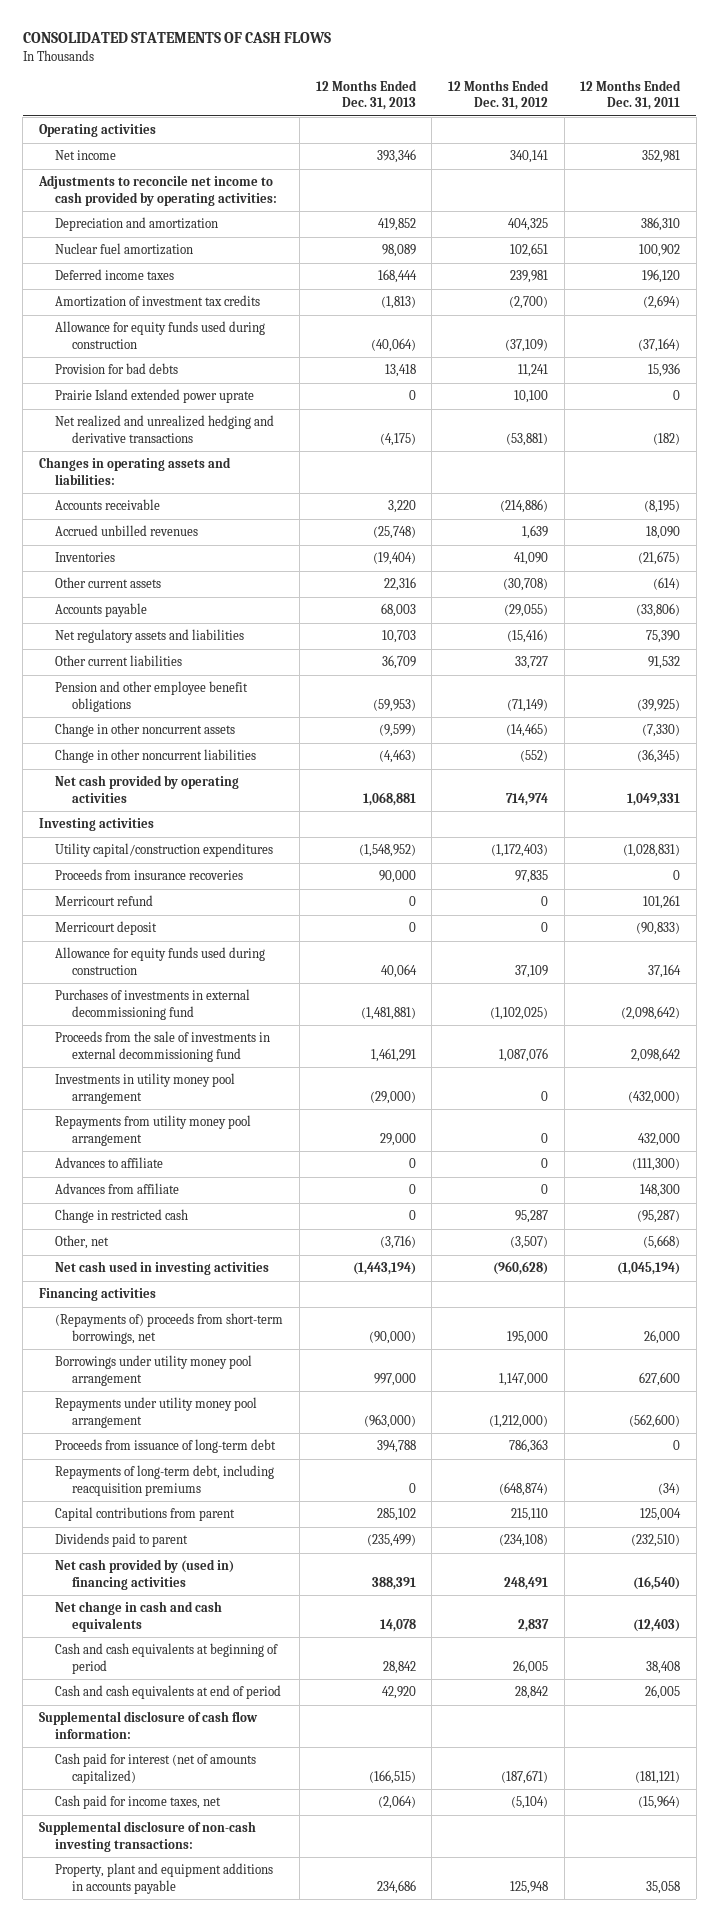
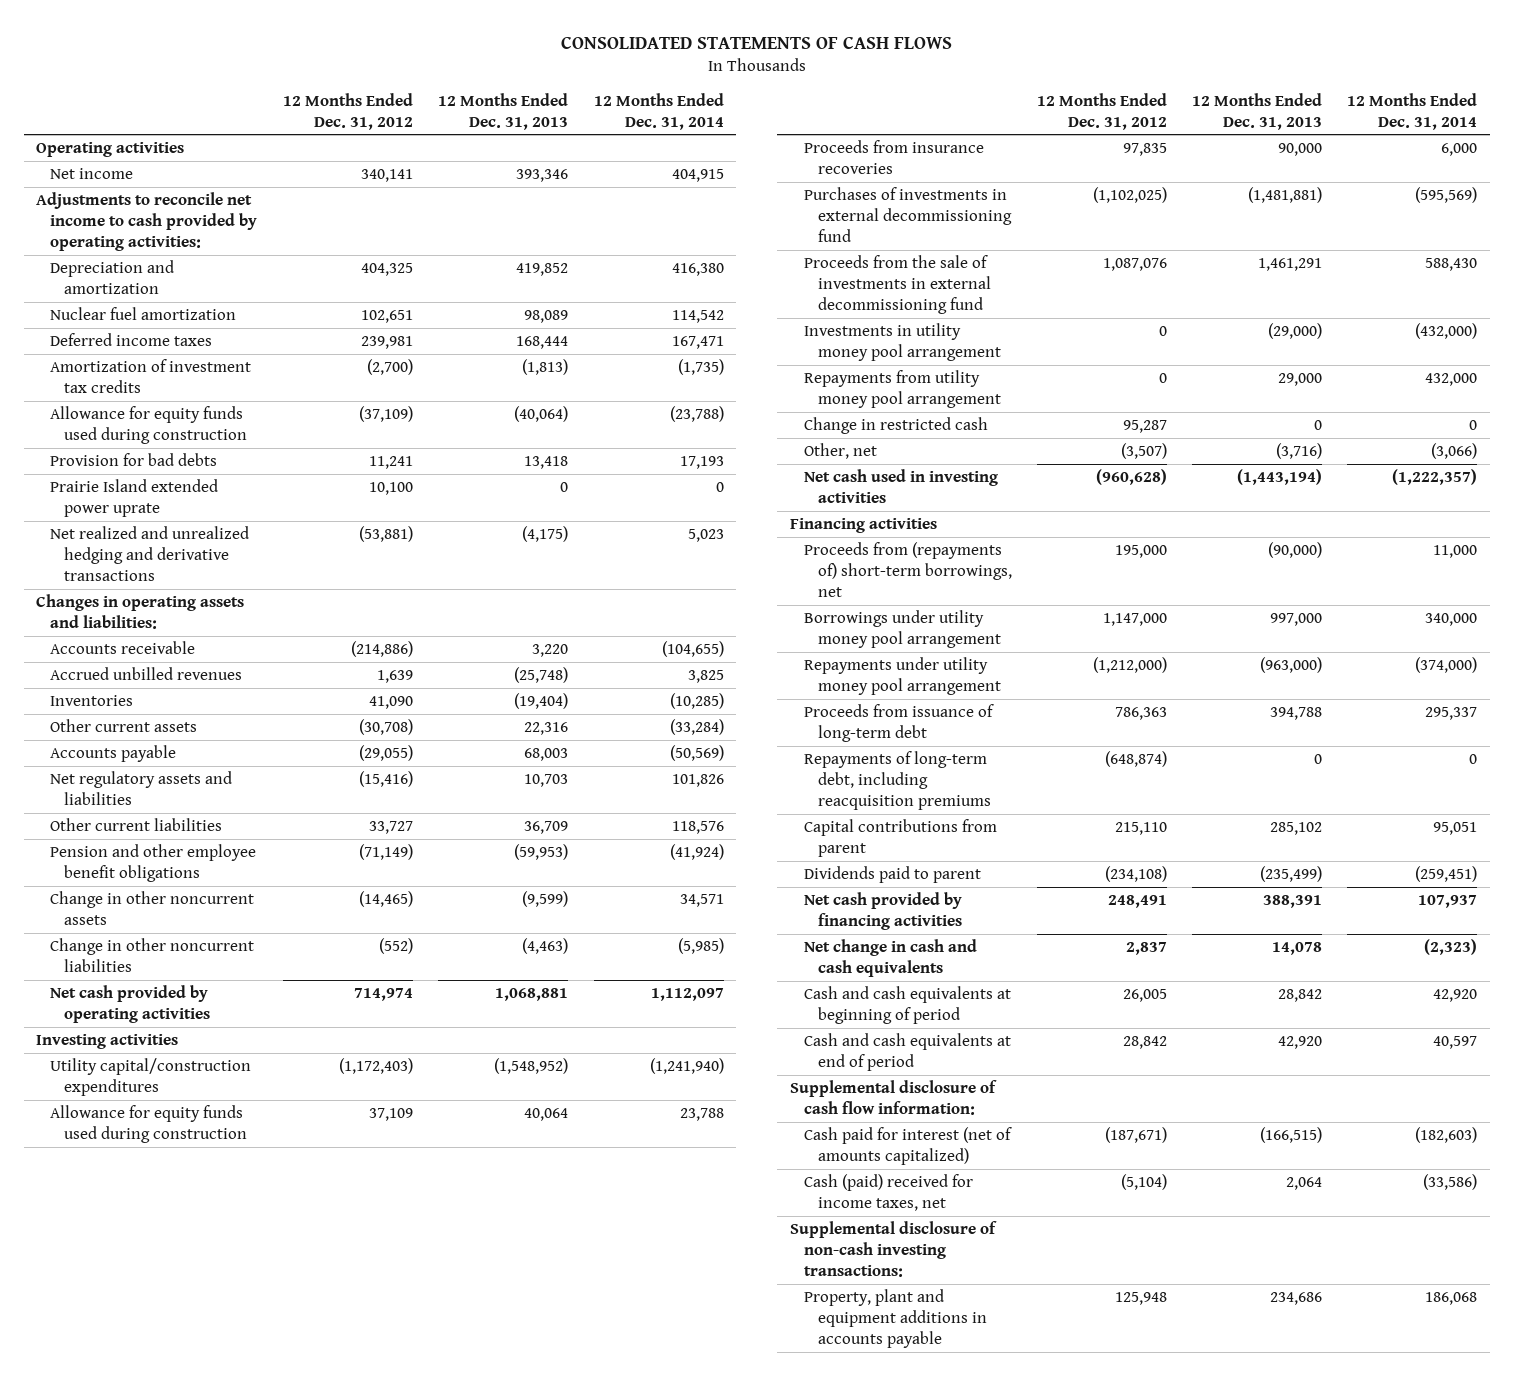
[580,80,682,111] 12 Months Ended Dec. 31, 2011 -> none
none -> [593,92,724,130] 12 Months Ended Dec. 31, 2014
[55,895,154,907] Merricourt refund -> none
[55,921,158,936] Merricourt deposit -> none
[55,869,244,881] Proceeds from insurance recoveries -> [803,139,984,174] Proceeds from insurance recoveries
[55,1157,164,1169] Advances to affiliate -> none
[55,1183,180,1195] Advances from affiliate -> none
[55,1313,284,1344] (Repayments of) proceeds from short-term borrowings, net -> [803,541,1012,597] Proceeds from (repayments of) short-term borrowings, net
[55,1559,235,1590] Net cash provided by (used in) financing activities -> [803,891,962,930] Net cash provided by financing activities
[55,1795,222,1810] Cash paid for income taxes, net -> [803,1173,973,1211] Cash (paid) received for income taxes, net
[377,1795,416,1810] (2,064) -> [1285,1176,1322,1190] 2,064

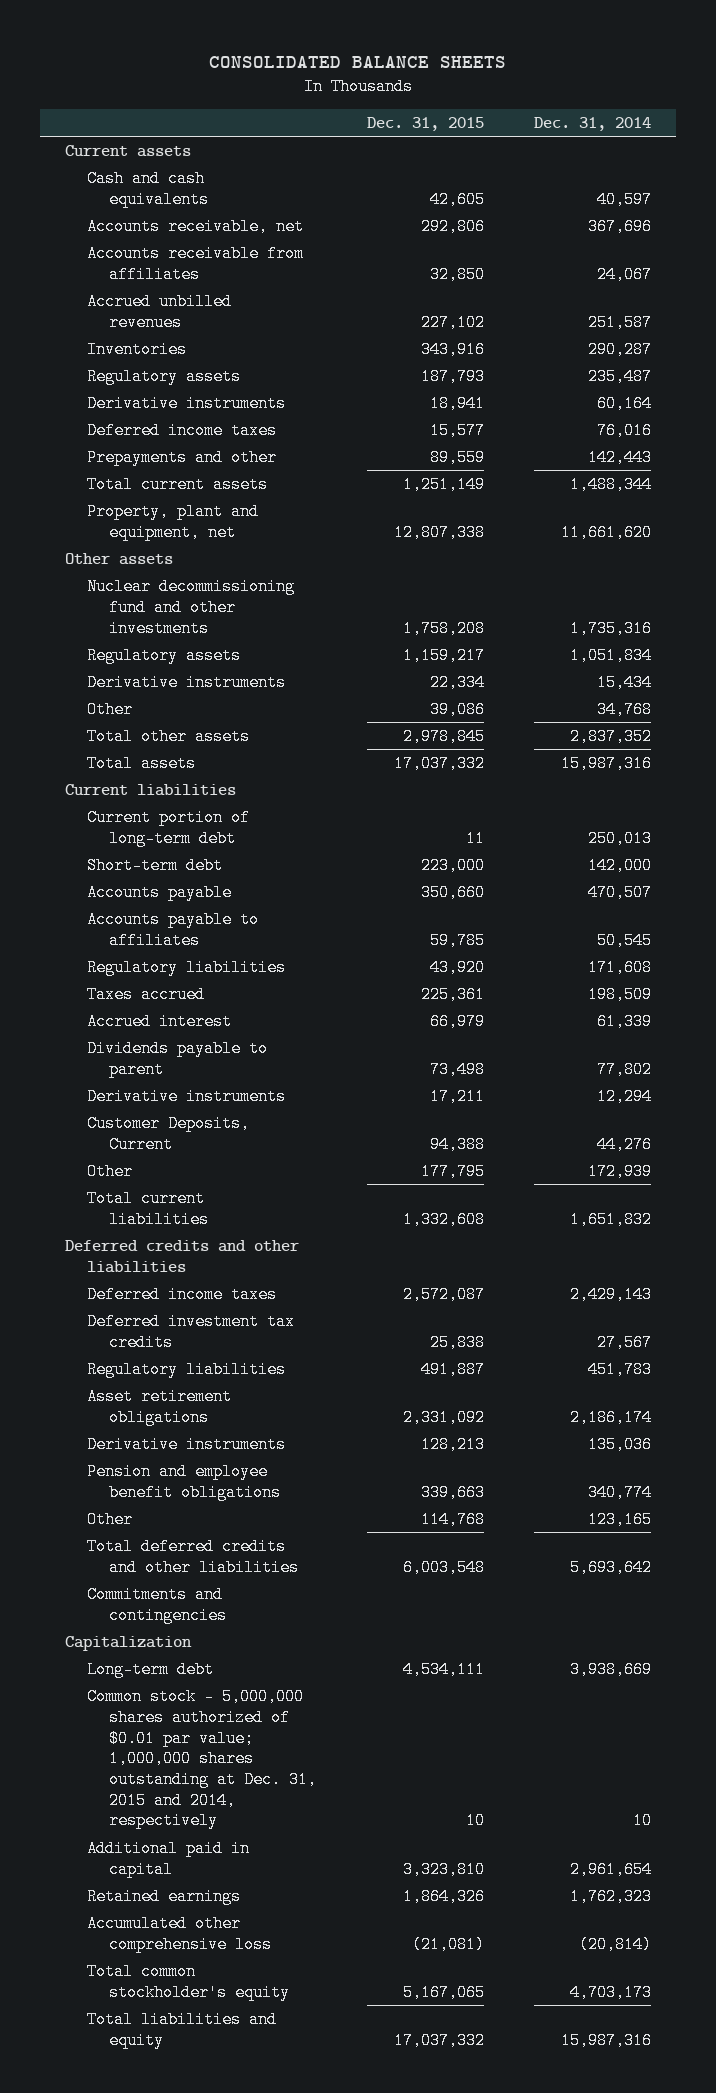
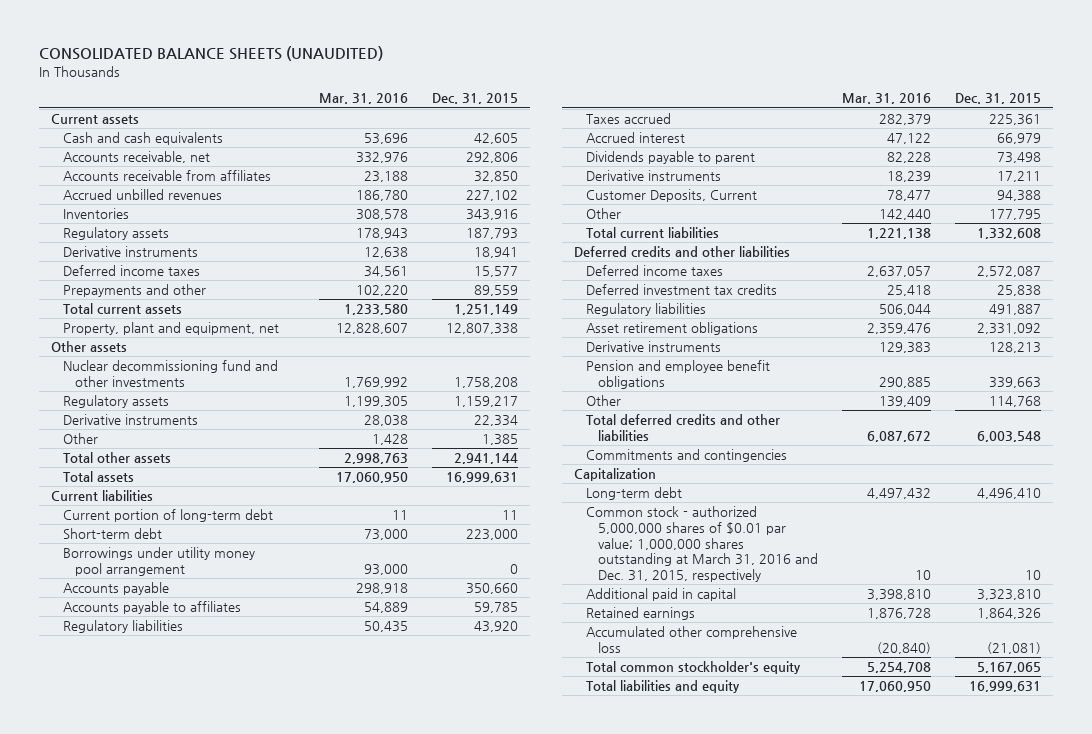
[209,55,507,68] CONSOLIDATED BALANCE SHEETS -> [38,46,383,62] CONSOLIDATED BALANCE SHEETS (UNAUDITED)
[534,117,652,132] Dec. 31, 2014 -> none
none -> [319,93,409,105] Mar. 31, 2016
[429,701,485,719] 39,086 -> [482,434,519,446] 1,385
[402,728,485,746] 2,978,845 -> [454,453,519,465] 2,941,144
[393,755,485,773] 17,037,332 -> [446,472,519,484] 16,999,631
none -> [62,547,255,576] Borrowings under utility money pool arrangement
[402,1661,485,1679] 4,534,111 -> [977,488,1042,500] 4,496,410
[87,1688,318,1830] Common stock - 5,000,000 shares authorized of $0.01 par value; 1,000,000 shares outstanding at Dec. 31, 2015 and 2014, respectively -> [585,506,819,582] Common stock - authorized 5,000,000 shares of $0.01 par value; 1,000,000 shares outstanding at March 31, 2016 and Dec. 31, 2015, respectively
[393,2031,485,2049] 17,037,332 -> [969,681,1042,693] 16,999,631

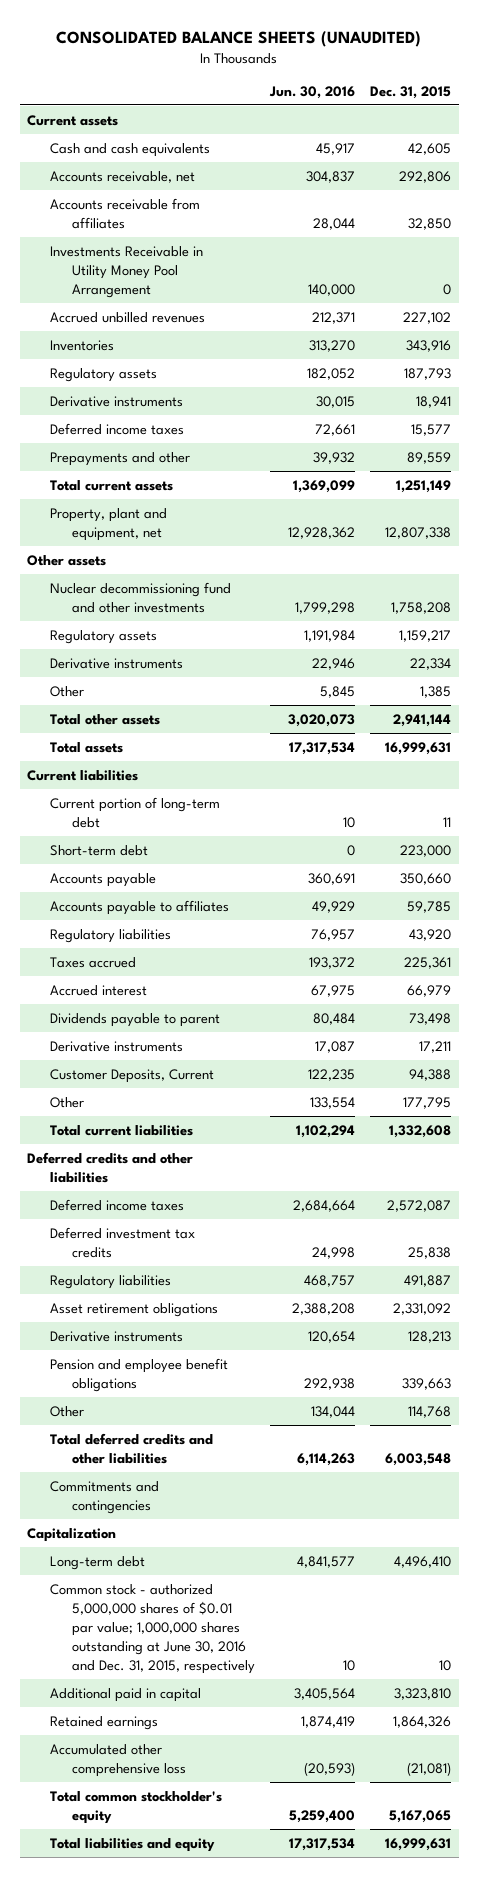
[319,93,409,105] Mar. 31, 2016 -> none
none -> [269,85,356,99] Jun. 30, 2016
none -> [49,245,203,298] Investments Receivable in Utility Money Pool Arrangement
[62,547,255,576] Borrowings under utility money pool arrangement -> none
[585,506,819,582] Common stock - authorized 5,000,000 shares of $0.01 par value; 1,000,000 shares outstanding at March 31, 2016 and Dec. 31, 2015, respectively -> [49,1583,256,1675] Common stock - authorized 5,000,000 shares of $0.01 par value; 1,000,000 shares outstanding at June 30, 2016 and Dec. 31, 2015, respectively

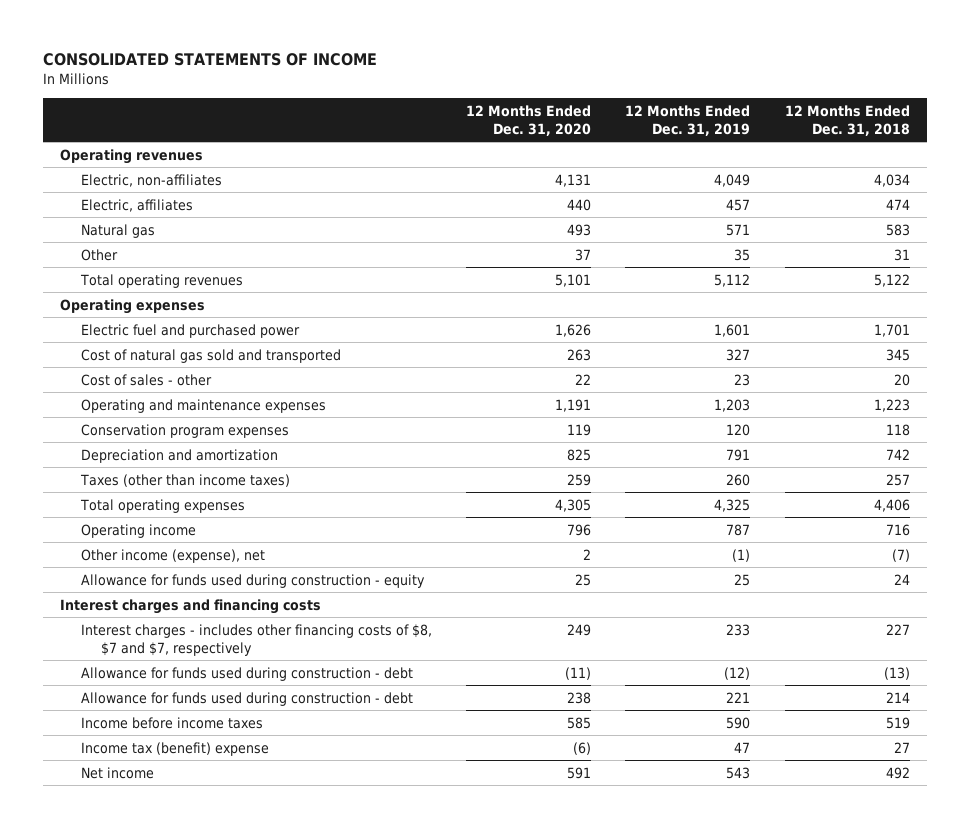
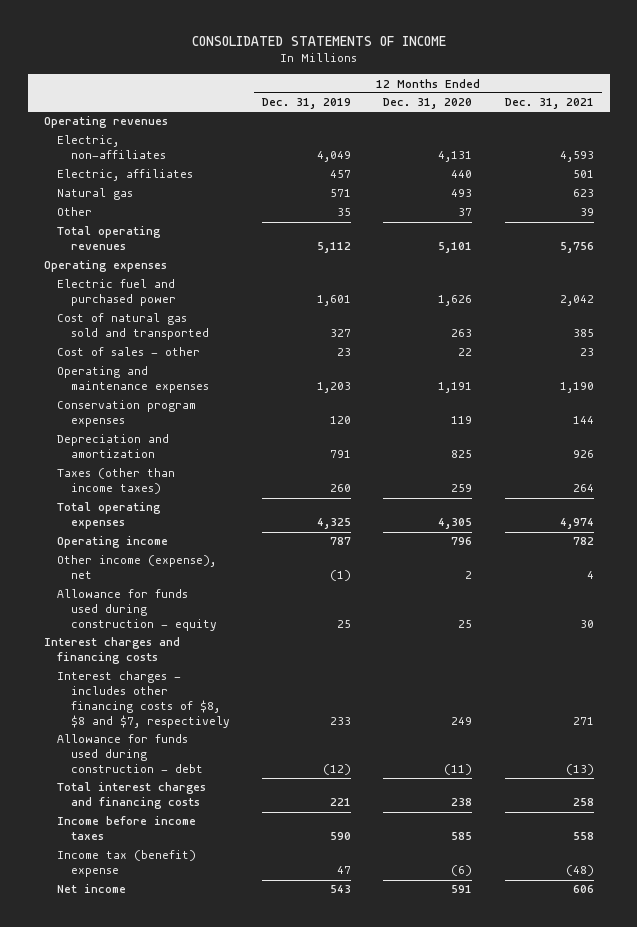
[784,104,910,136] 12 Months Ended Dec. 31, 2018 -> none
none -> [504,98,594,110] Dec. 31, 2021
[80,623,432,656] Interest charges - includes other financing costs of $8, $7 and $7, respectively -> [57,671,230,729] Interest charges - includes other financing costs of $8, $8 and $7, respectively
[80,691,413,706] Allowance for funds used during construction - debt -> [57,782,207,810] Total interest charges and financing costs

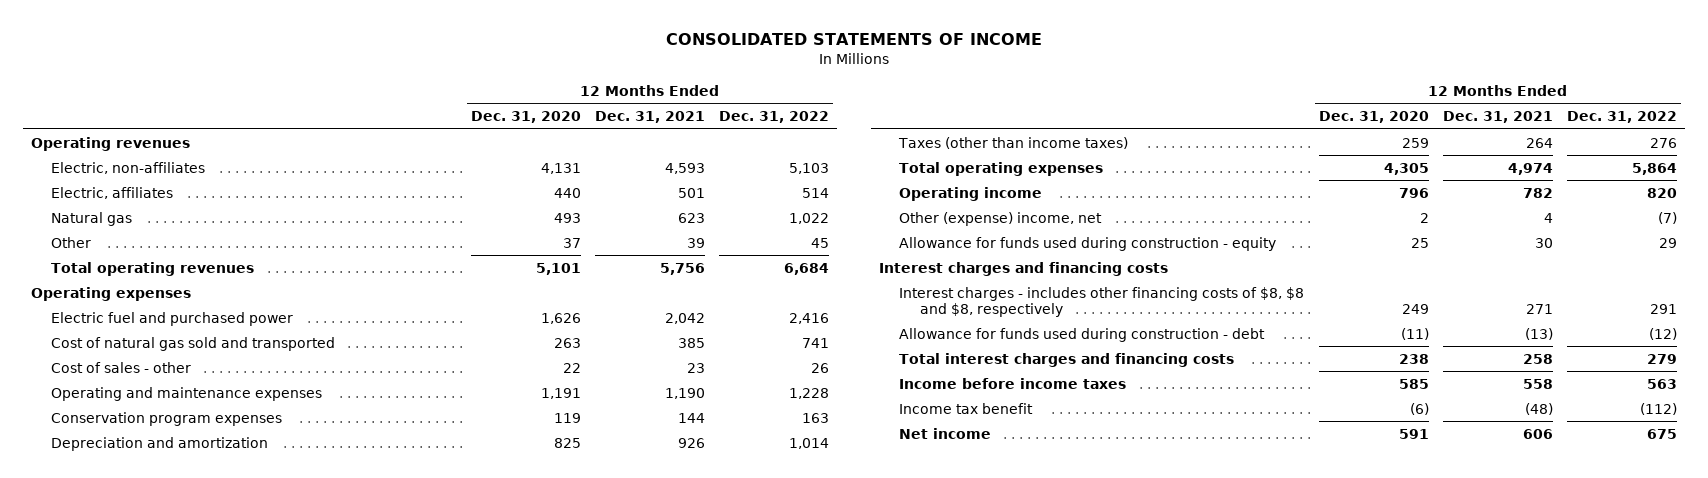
[262,98,352,110] Dec. 31, 2019 -> none
none -> [719,110,830,123] Dec. 31, 2022
[57,555,217,580] Other income (expense), net -> [899,211,1103,226] Other (expense) income, net
[57,671,230,729] Interest charges - includes other financing costs of $8, $8 and $7, respectively -> [899,286,1305,317] Interest charges - includes other financing costs of $8, $8 and $8, respectively
[57,850,197,878] Income tax (benefit) expense -> [899,402,1034,414] Income tax benefit

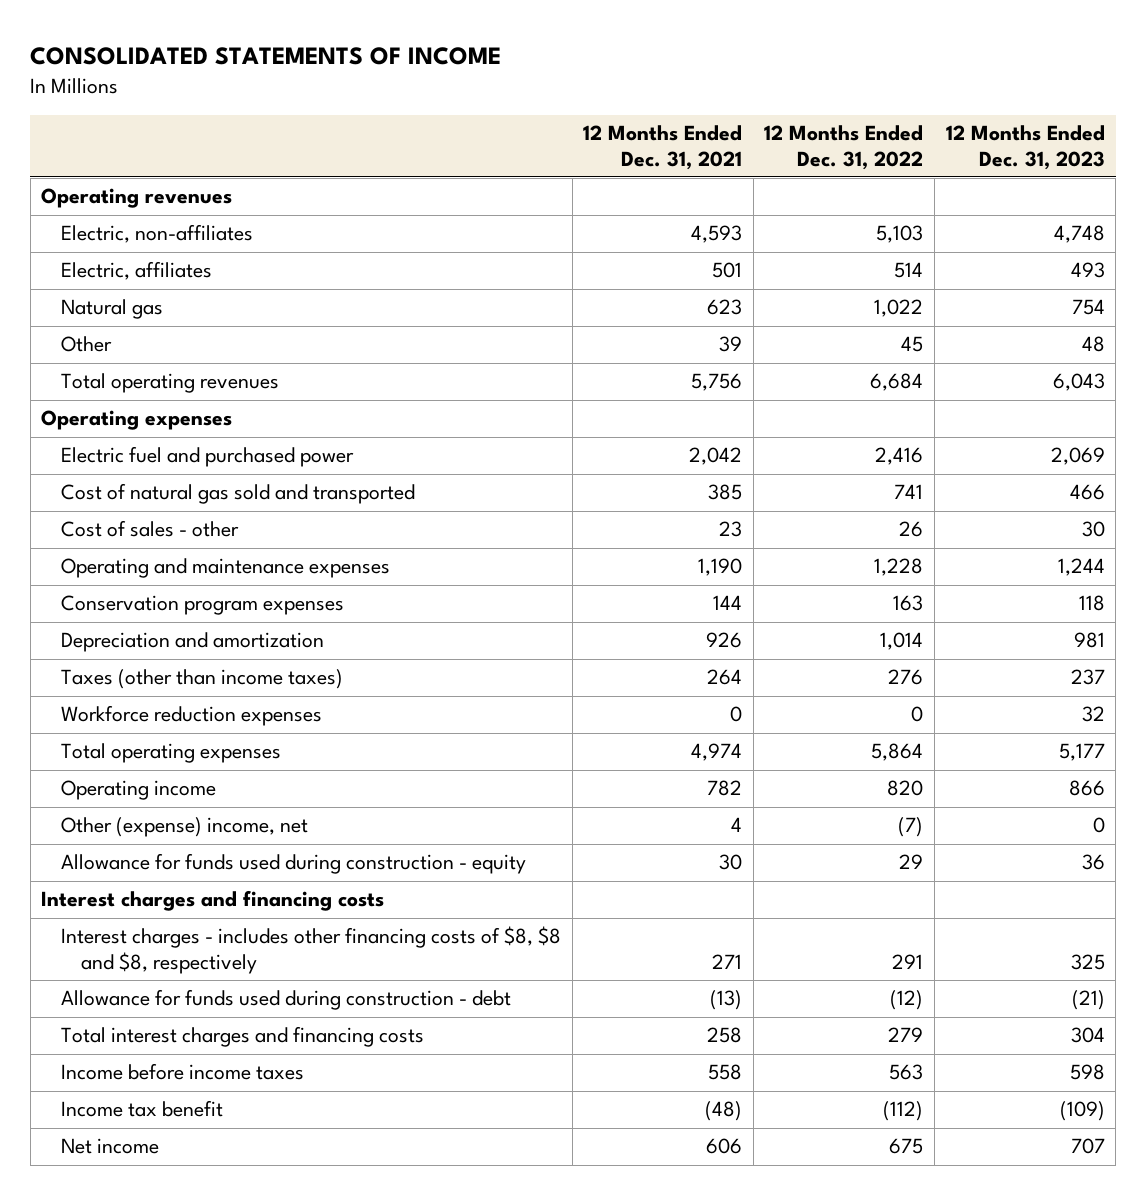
[470,110,581,123] Dec. 31, 2020 -> none
none -> [945,125,1105,170] 12 Months Ended Dec. 31, 2023
none -> [61,705,323,727] Workforce reduction expenses

